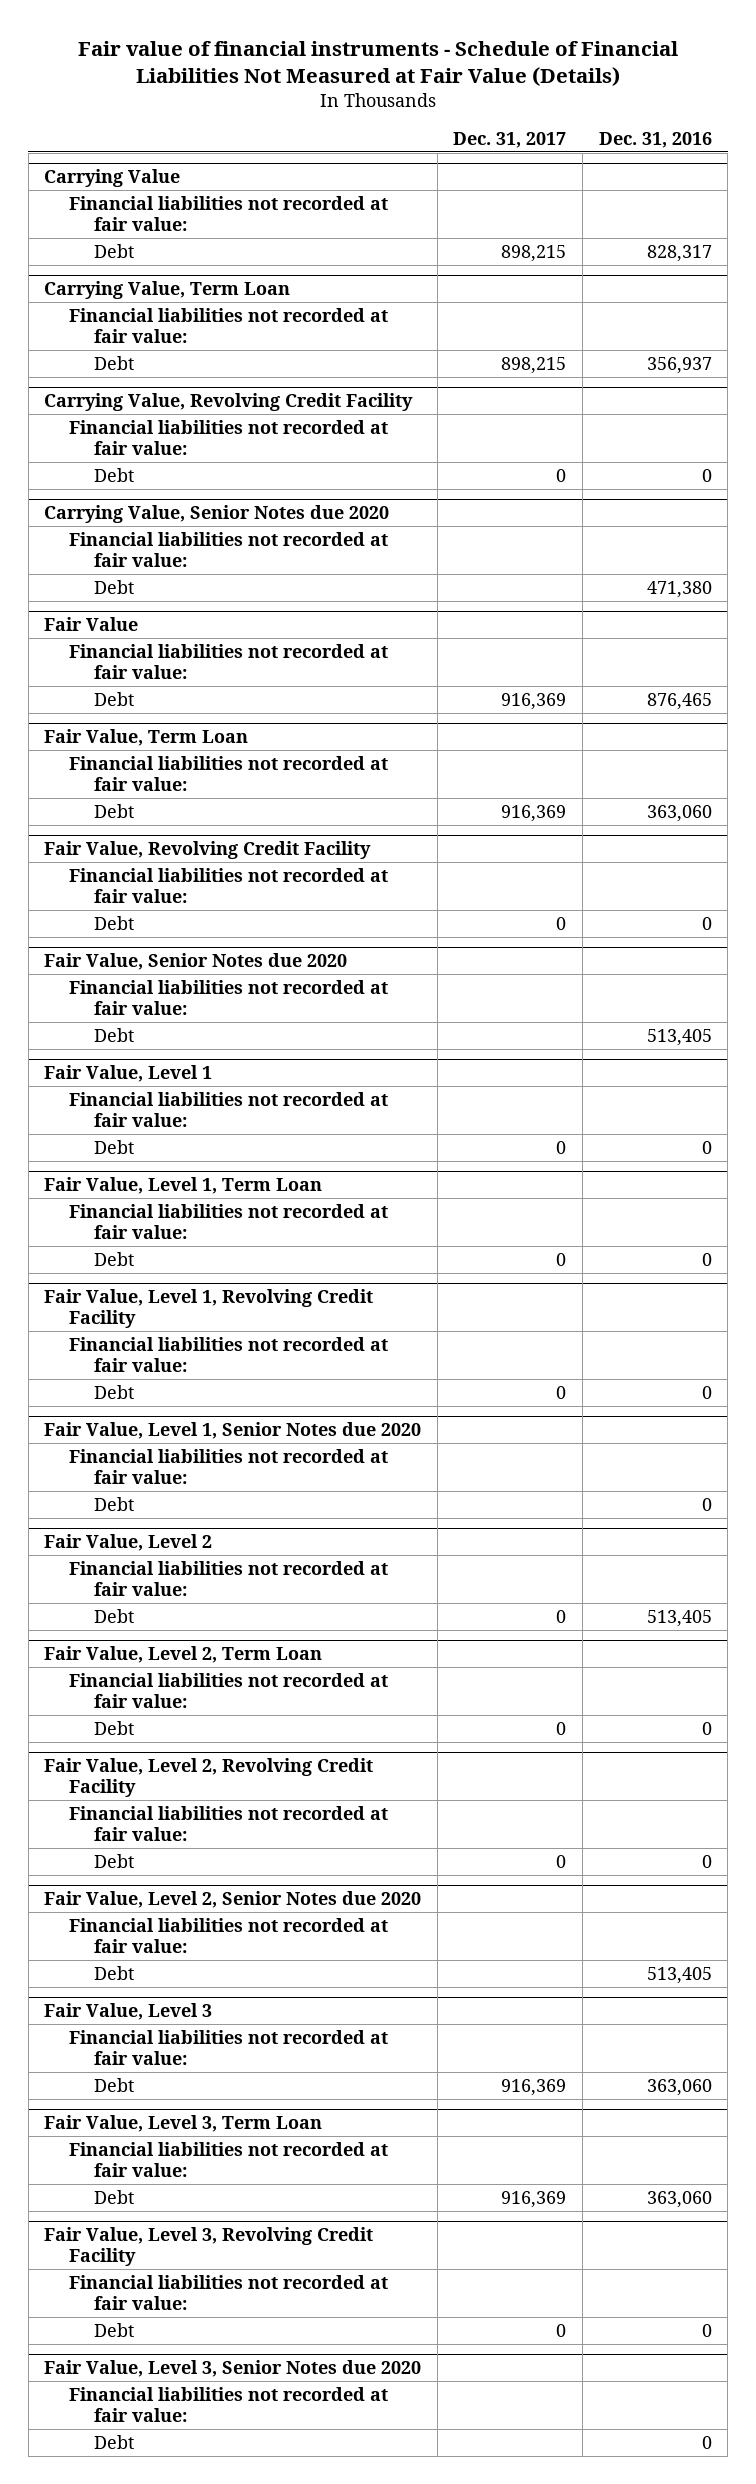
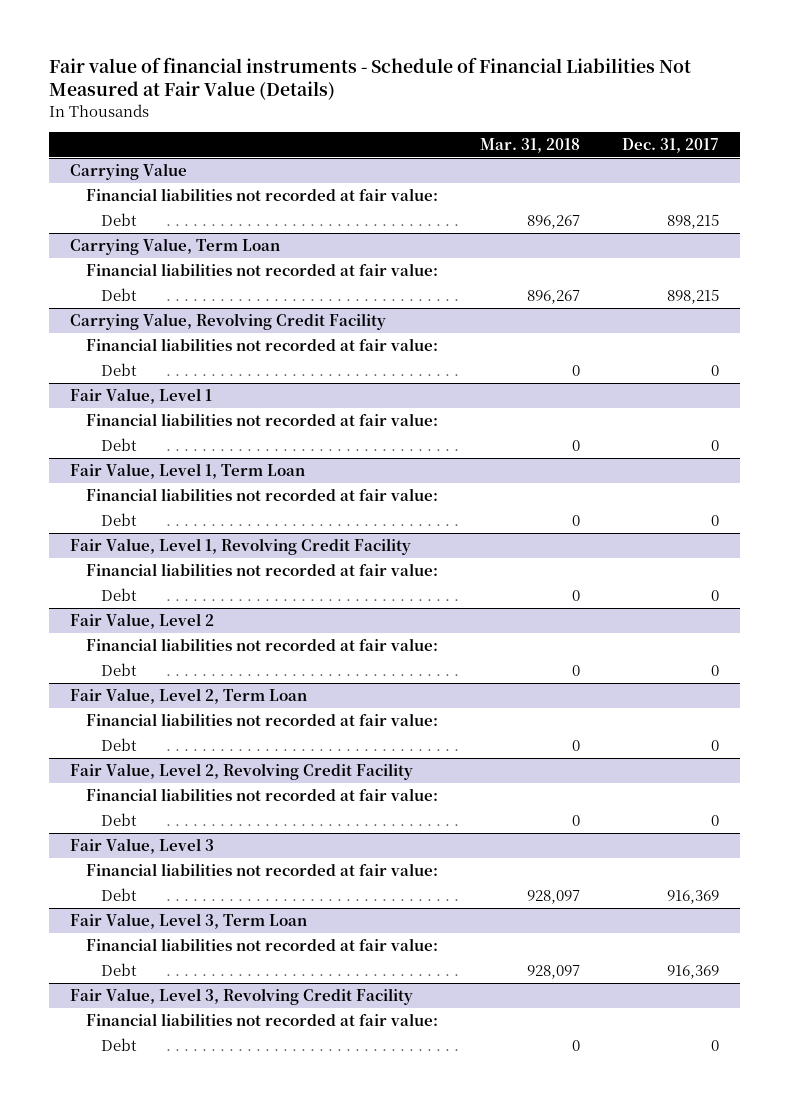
[598,131,712,148] Dec. 31, 2016 -> none
none -> [479,137,580,153] Mar. 31, 2018
[44,505,390,524] Carrying Value, Senior Notes due 2020 -> none
[69,531,389,567] Financial liabilities not recorded at fair value: -> none
[93,579,134,594] Debt -> none
[44,617,139,632] Fair Value -> none
[69,643,389,679] Financial liabilities not recorded at fair value: -> none
[93,691,134,706] Debt -> none
[44,729,249,747] Fair Value, Term Loan -> none
[69,755,389,791] Financial liabilities not recorded at fair value: -> none
[93,803,134,818] Debt -> none
[44,841,372,860] Fair Value, Revolving Credit Facility -> none
[69,867,389,903] Financial liabilities not recorded at fair value: -> none
[93,915,134,930] Debt -> none
[44,953,348,971] Fair Value, Senior Notes due 2020 -> none
[69,979,389,1015] Financial liabilities not recorded at fair value: -> none
[93,1027,134,1042] Debt -> none
[44,1422,422,1440] Fair Value, Level 1, Senior Notes due 2020 -> none
[69,1448,389,1484] Financial liabilities not recorded at fair value: -> none
[93,1496,134,1511] Debt -> none
[44,1891,422,1909] Fair Value, Level 2, Senior Notes due 2020 -> none
[69,1917,389,1953] Financial liabilities not recorded at fair value: -> none
[93,1965,134,1980] Debt -> none
[44,2360,422,2378] Fair Value, Level 3, Senior Notes due 2020 -> none
[69,2386,389,2422] Financial liabilities not recorded at fair value: -> none
[93,2434,134,2449] Debt -> none

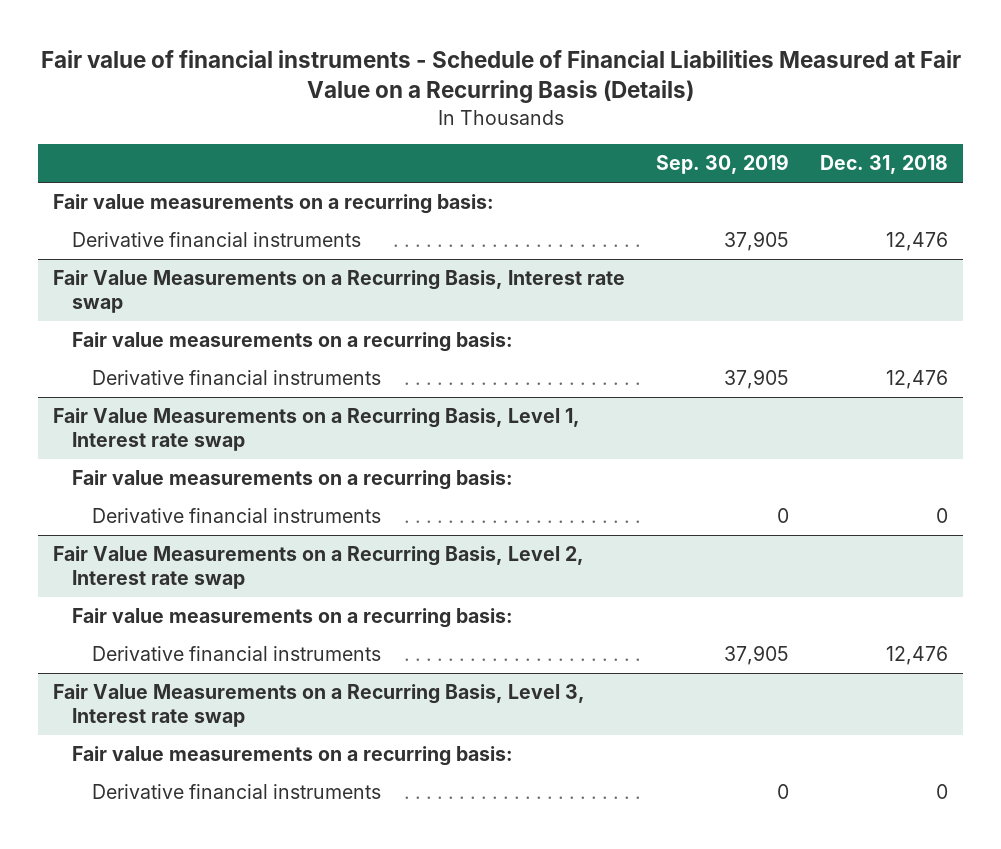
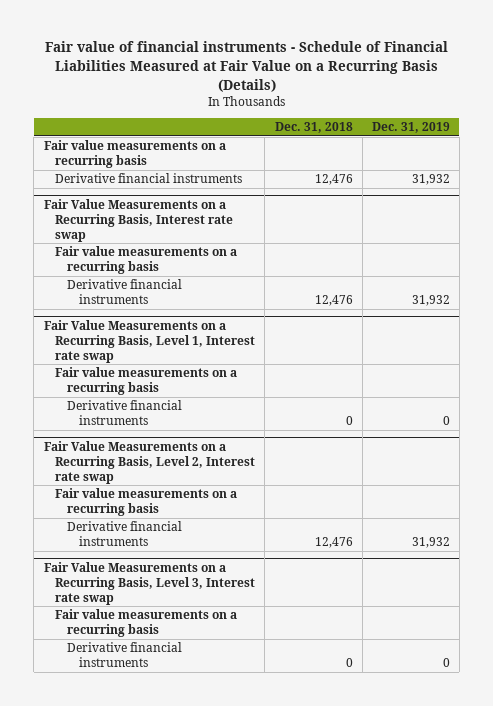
[656,154,790,175] Sep. 30, 2019 -> none
none -> [371,122,450,134] Dec. 31, 2019
[53,194,495,215] Fair value measurements on a recurring basis: -> [43,140,226,169] Fair value measurements on a recurring basis
[72,332,514,353] Fair value measurements on a recurring basis: -> [55,246,238,275] Fair value measurements on a recurring basis
[72,470,514,491] Fair value measurements on a recurring basis: -> [55,367,238,396] Fair value measurements on a recurring basis
[72,608,514,629] Fair value measurements on a recurring basis: -> [55,488,238,517] Fair value measurements on a recurring basis
[72,746,514,767] Fair value measurements on a recurring basis: -> [55,609,238,638] Fair value measurements on a recurring basis

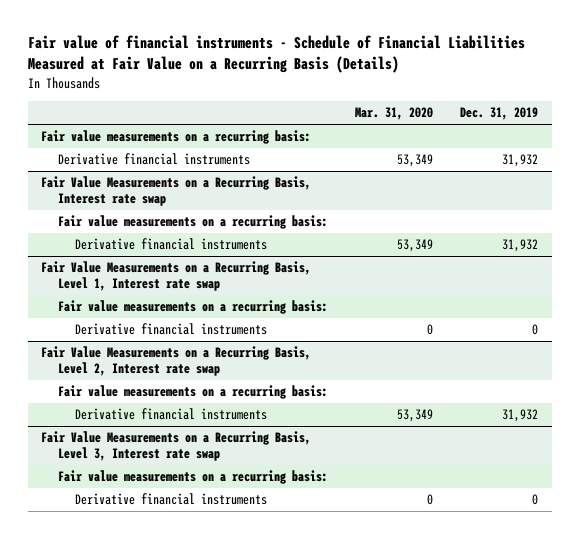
[274,122,353,134] Dec. 31, 2018 -> none
none -> [355,107,434,121] Mar. 31, 2020
[43,140,226,169] Fair value measurements on a recurring basis -> [41,130,312,145] Fair value measurements on a recurring basis:
[55,246,238,275] Fair value measurements on a recurring basis -> [58,215,329,230] Fair value measurements on a recurring basis:
[55,367,238,396] Fair value measurements on a recurring basis -> [58,300,329,315] Fair value measurements on a recurring basis:
[55,488,238,517] Fair value measurements on a recurring basis -> [58,385,329,400] Fair value measurements on a recurring basis:
[55,609,238,638] Fair value measurements on a recurring basis -> [58,470,329,485] Fair value measurements on a recurring basis:

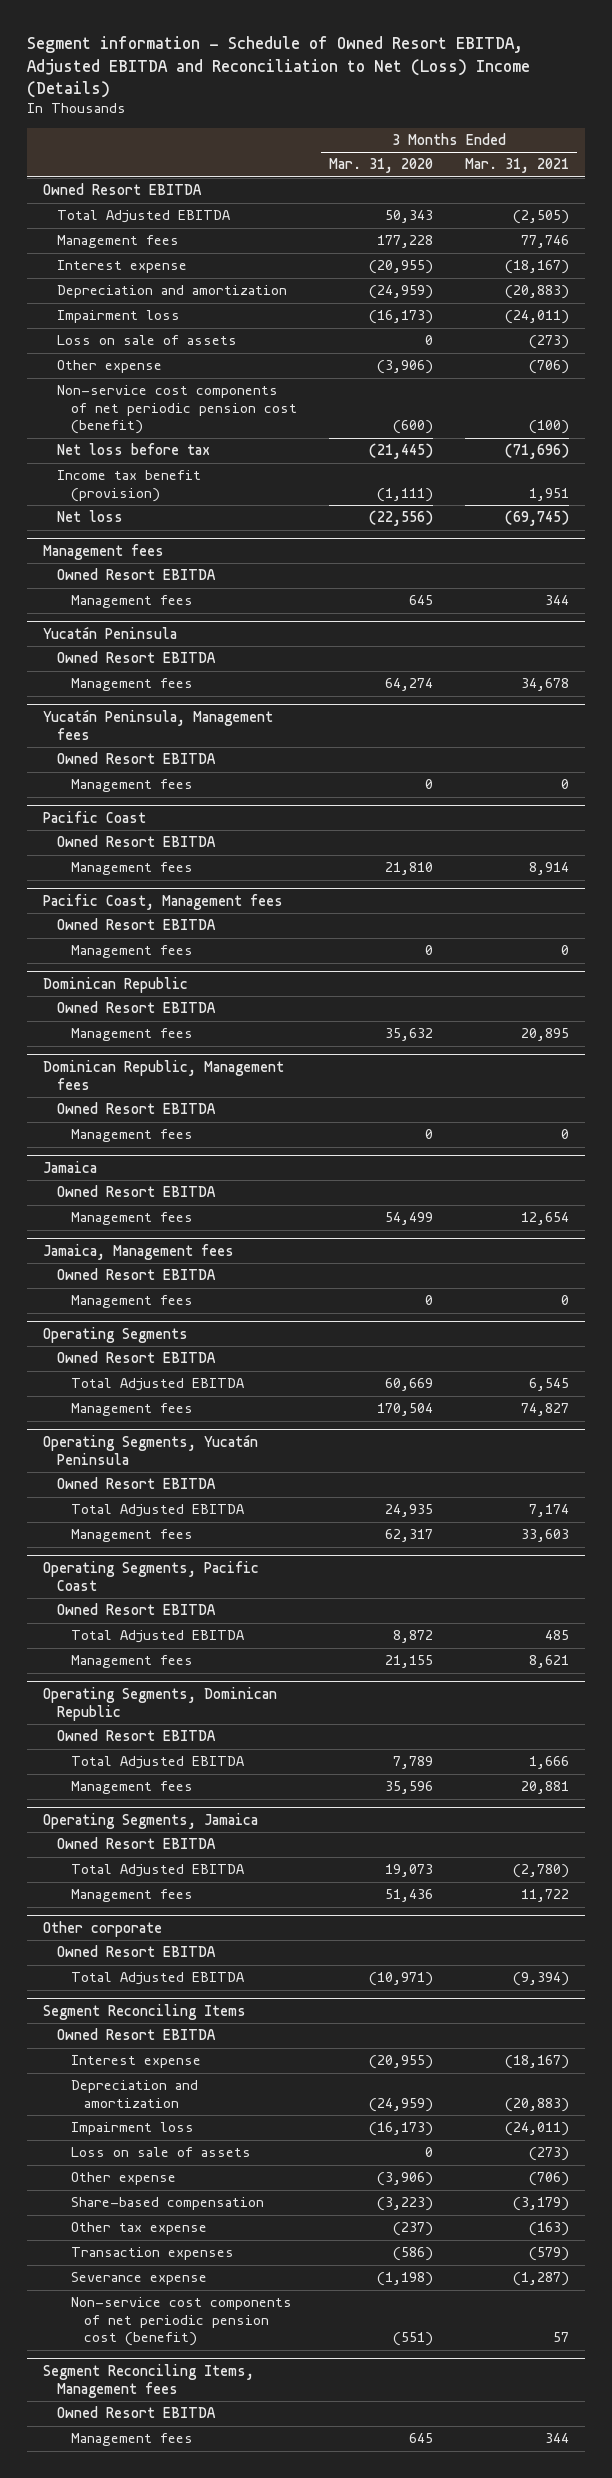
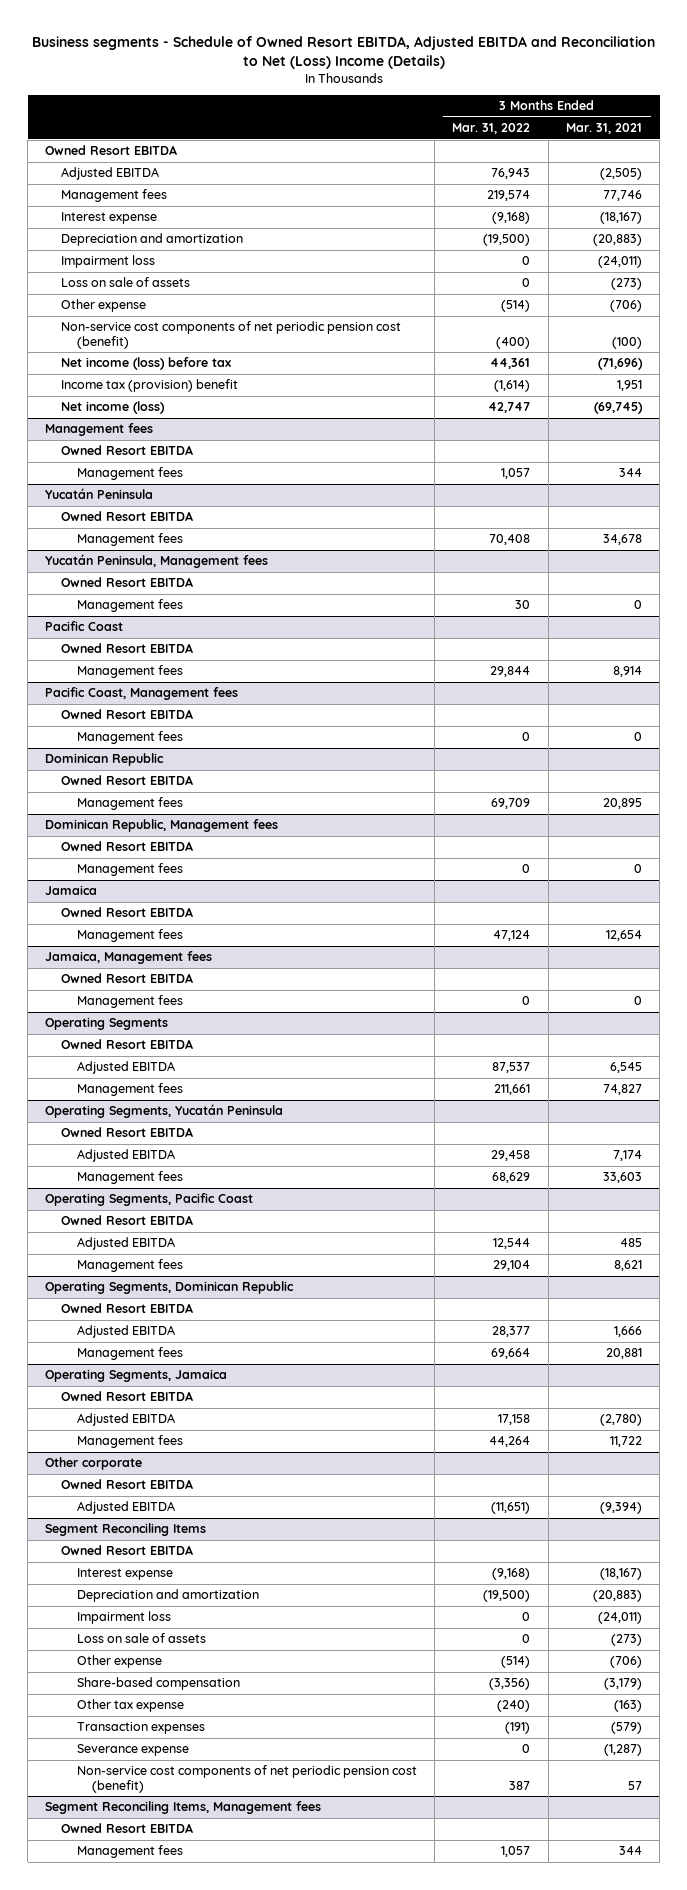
[27,36,531,98] Segment information - Schedule of Owned Resort EBITDA, Adjusted EBITDA and Reconciliation to Net (Loss) Income (Details) -> [31,35,655,69] Business segments - Schedule of Owned Resort EBITDA, Adjusted EBITDA and Reconciliation to Net (Loss) Income (Details)
[328,158,433,174] Mar. 31, 2020 -> none
none -> [452,123,531,135] Mar. 31, 2022
[56,210,230,224] Total Adjusted EBITDA -> [61,167,160,181] Adjusted EBITDA
[56,443,210,456] Net loss before tax -> [61,357,232,371] Net income (loss) before tax
[56,470,201,502] Income tax benefit (provision) -> [61,379,239,393] Income tax (provision) benefit
[56,510,123,523] Net loss -> [61,401,166,415] Net income (loss)
[70,1378,244,1392] Total Adjusted EBITDA -> [76,1061,175,1075] Adjusted EBITDA
[70,1504,244,1518] Total Adjusted EBITDA -> [76,1149,175,1163] Adjusted EBITDA
[70,1630,244,1644] Total Adjusted EBITDA -> [76,1237,175,1251] Adjusted EBITDA
[70,1756,244,1770] Total Adjusted EBITDA -> [76,1325,175,1339] Adjusted EBITDA
[70,1864,244,1878] Total Adjusted EBITDA -> [76,1413,175,1427] Adjusted EBITDA
[70,1972,244,1986] Total Adjusted EBITDA -> [76,1501,175,1515] Adjusted EBITDA

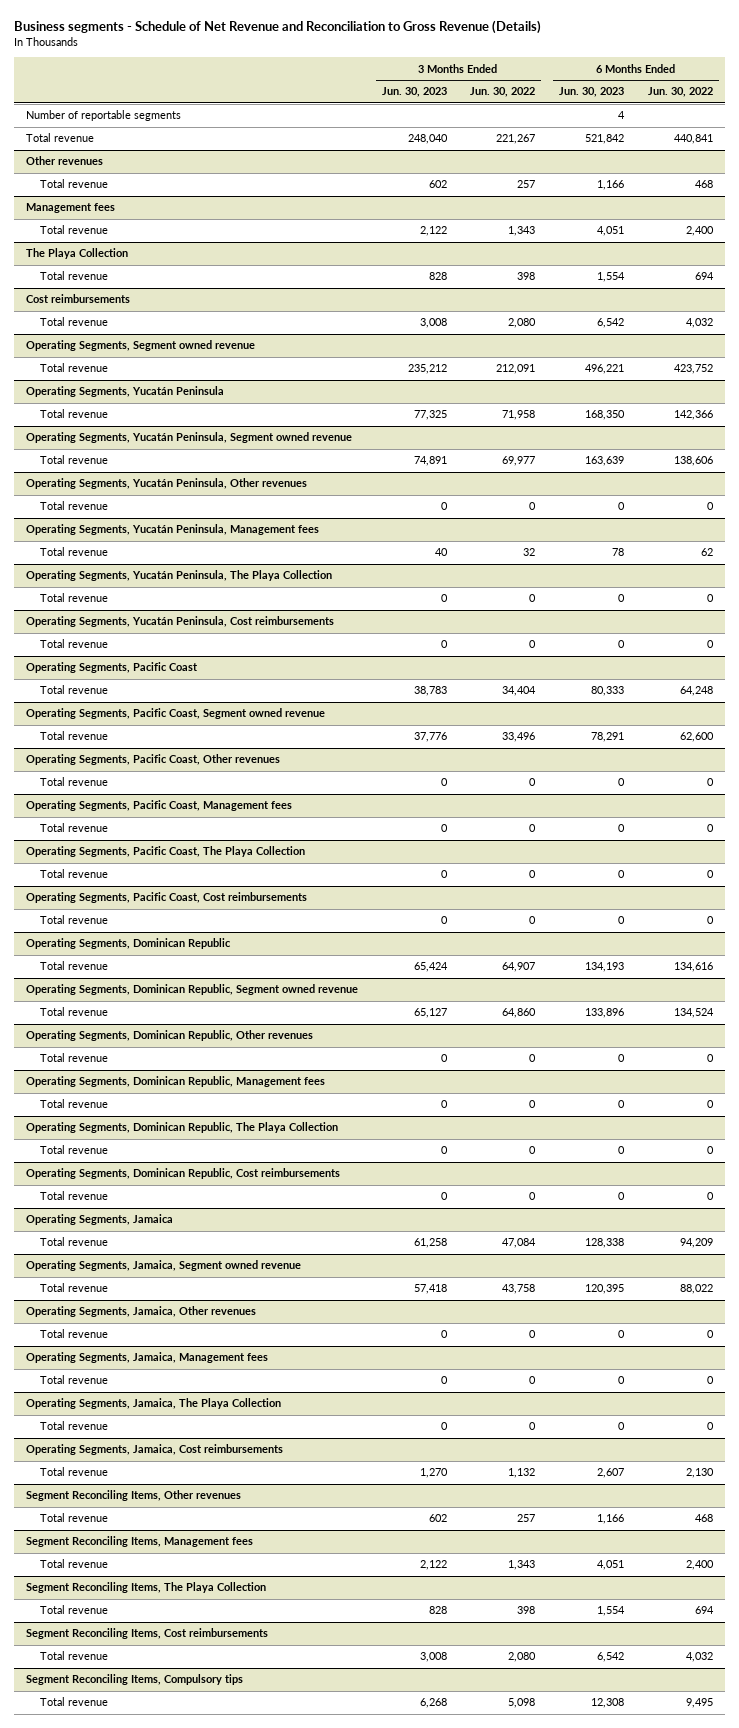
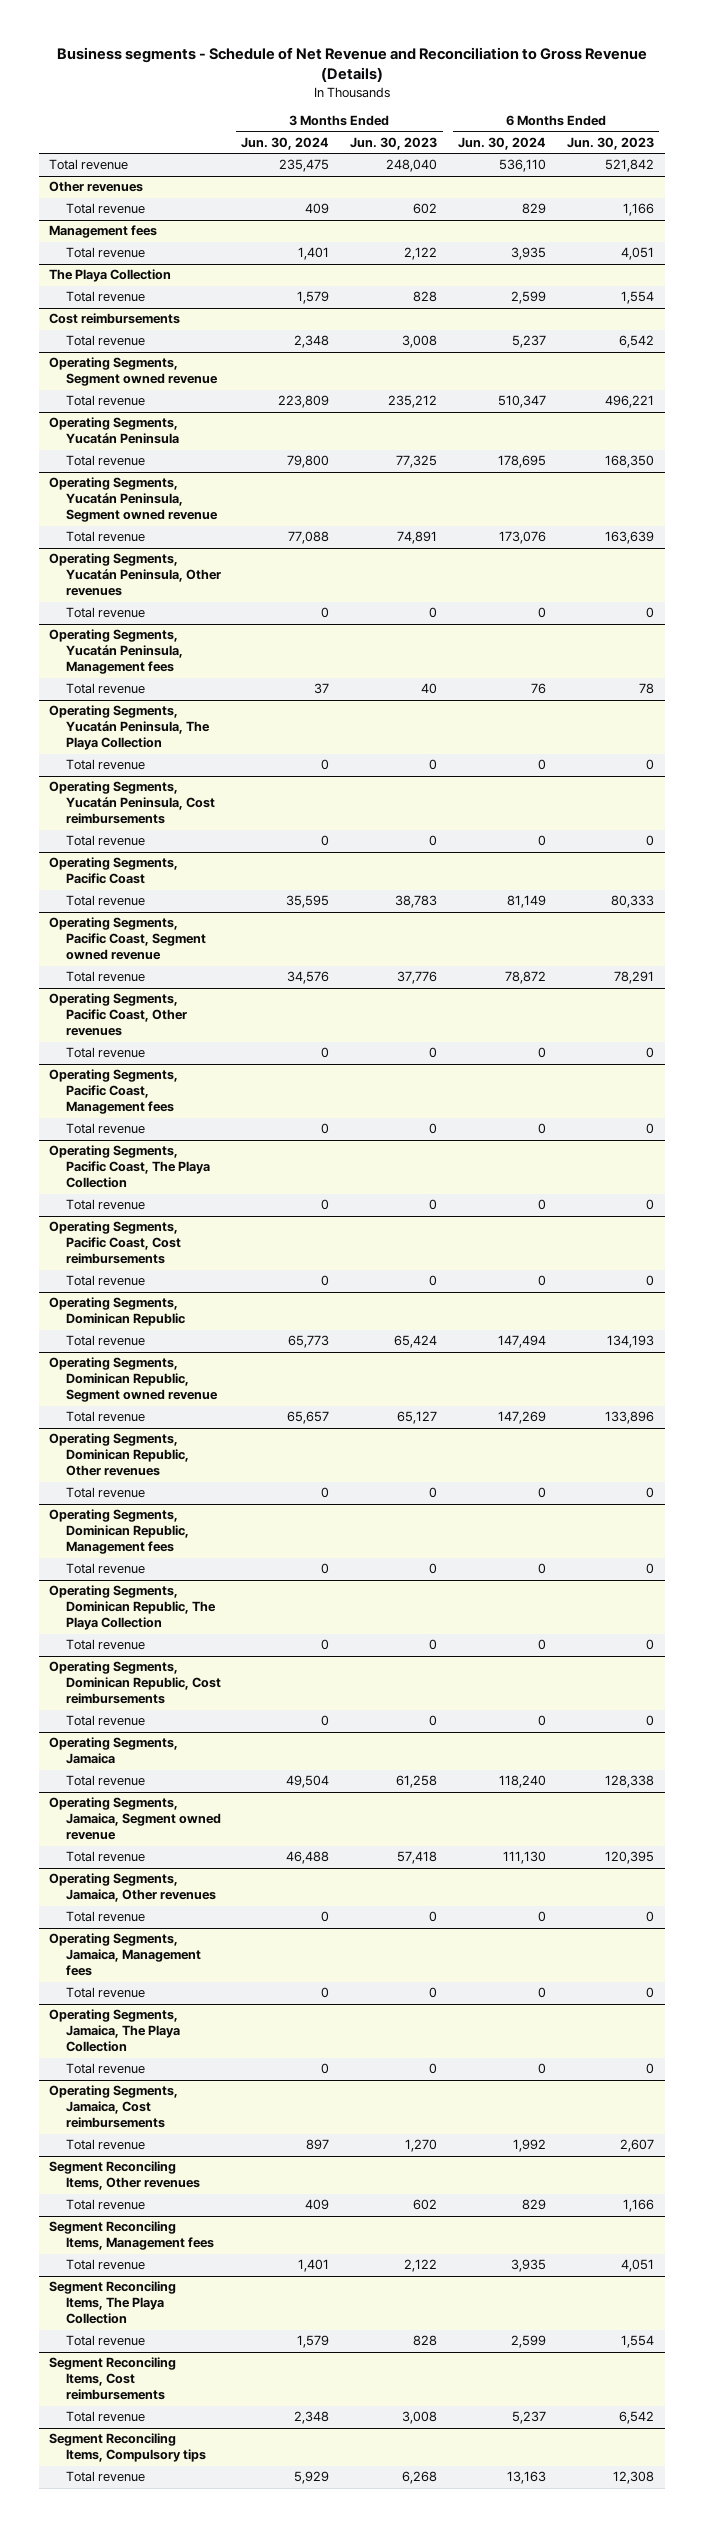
[470,87,536,98] Jun. 30, 2022 -> none
[648,87,714,98] Jun. 30, 2022 -> none
none -> [241,136,330,150] Jun. 30, 2024
none -> [458,136,547,150] Jun. 30, 2024
[25,110,181,122] Number of reportable segments -> none

